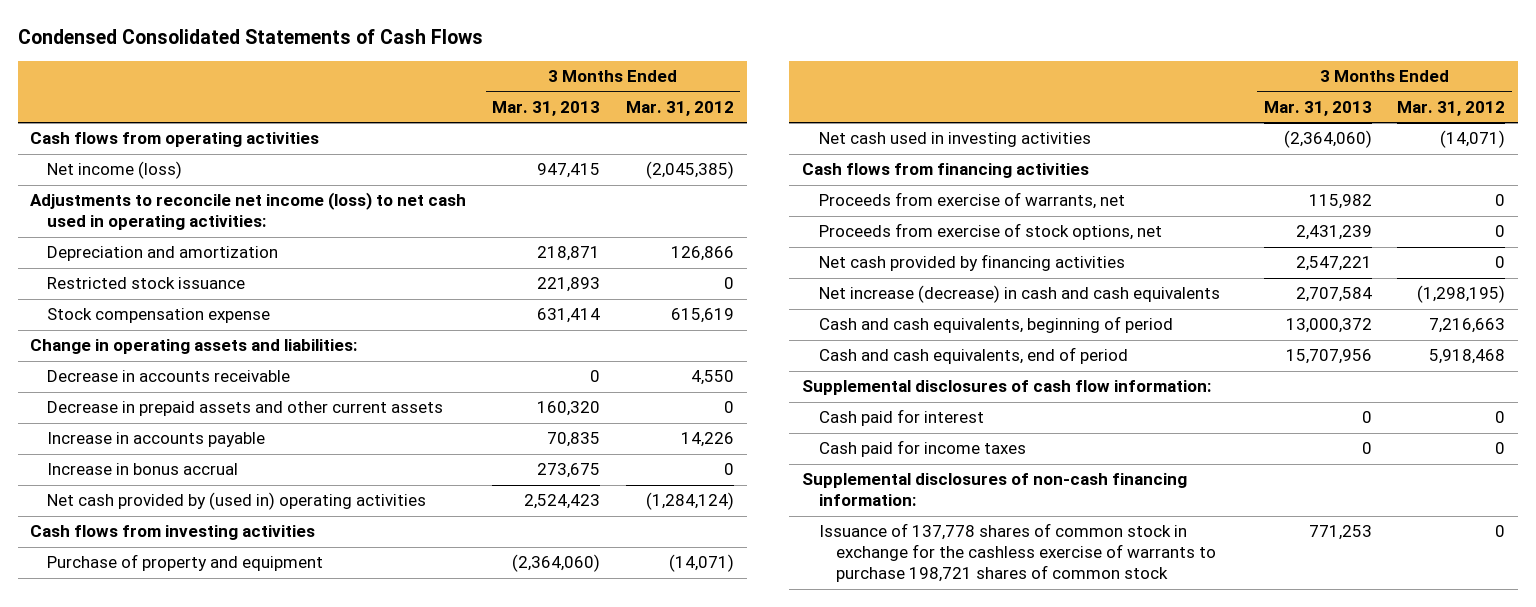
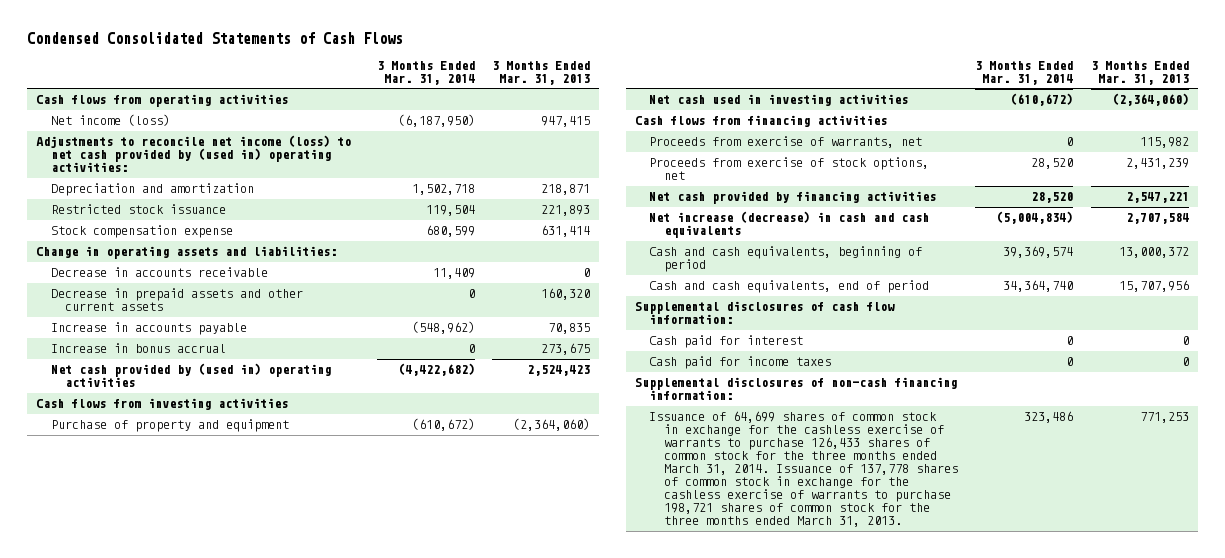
[625,101,734,117] Mar. 31, 2012 -> none
none -> [376,60,475,85] 3 Months Ended Mar. 31, 2014
[30,192,467,231] Adjustments to reconcile net income (loss) to net cash used in operating activities: -> [36,135,352,173] Adjustments to reconcile net income (loss) to net cash provided by (used in) operating activities:
[819,523,1217,583] Issuance of 137,778 shares of common stock in exchange for the cashless exercise of warrants to purchase 198,721 shares of common stock -> [649,411,958,528] Issuance of 64,699 shares of common stock in exchange for the cashless exercise of warrants to purchase 126,433 shares of common stock for the three months ended March 31, 2014. Issuance of 137,778 shares of common stock in exchange for the cashless exercise of warrants to purchase 198,721 shares of common stock for the three months ended March 31, 2013.

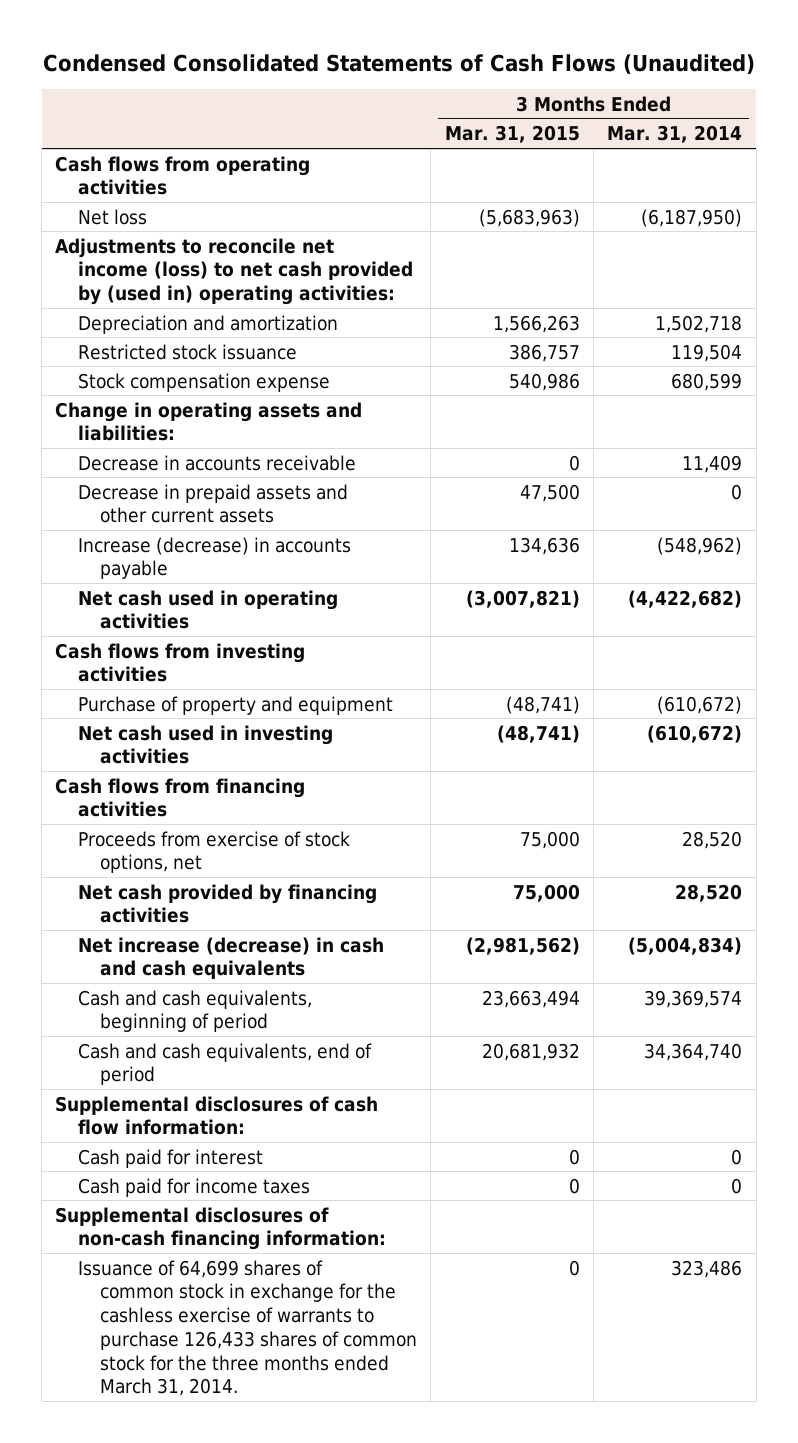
[27,31,404,44] Condensed Consolidated Statements of Cash Flows -> [42,53,755,74] Condensed Consolidated Statements of Cash Flows (Unaudited)
[492,60,591,85] 3 Months Ended Mar. 31, 2013 -> none
none -> [444,125,580,144] Mar. 31, 2015
[50,114,170,127] Net income (loss) -> [77,208,147,225] Net loss
[50,343,226,354] Increase in bonus accrual -> none
[50,322,247,336] Increase in accounts payable -> [77,536,351,580] Increase (decrease) in accounts payable
[50,363,331,388] Net cash provided by (used in) operating activities -> [77,589,338,630] Net cash used in operating activities
[649,136,923,149] Proceeds from exercise of warrants, net -> none
[649,411,958,528] Issuance of 64,699 shares of common stock in exchange for the cashless exercise of warrants to purchase 126,433 shares of common stock for the three months ended March 31, 2014. Issuance of 137,778 shares of common stock in exchange for the cashless exercise of warrants to purchase 198,721 shares of common stock for the three months ended March 31, 2013. -> [77,1259,418,1397] Issuance of 64,699 shares of common stock in exchange for the cashless exercise of warrants to purchase 126,433 shares of common stock for the three months ended March 31, 2014.

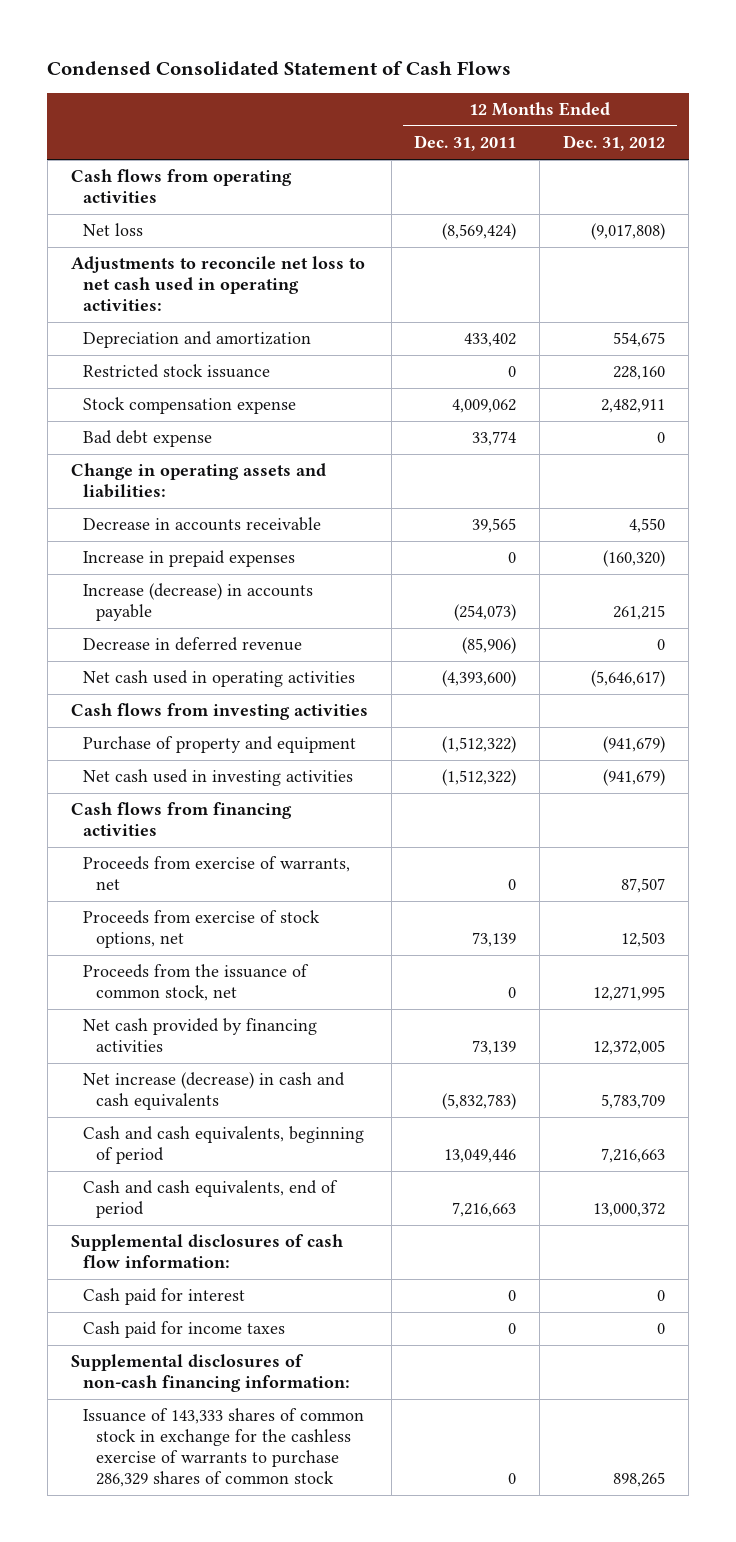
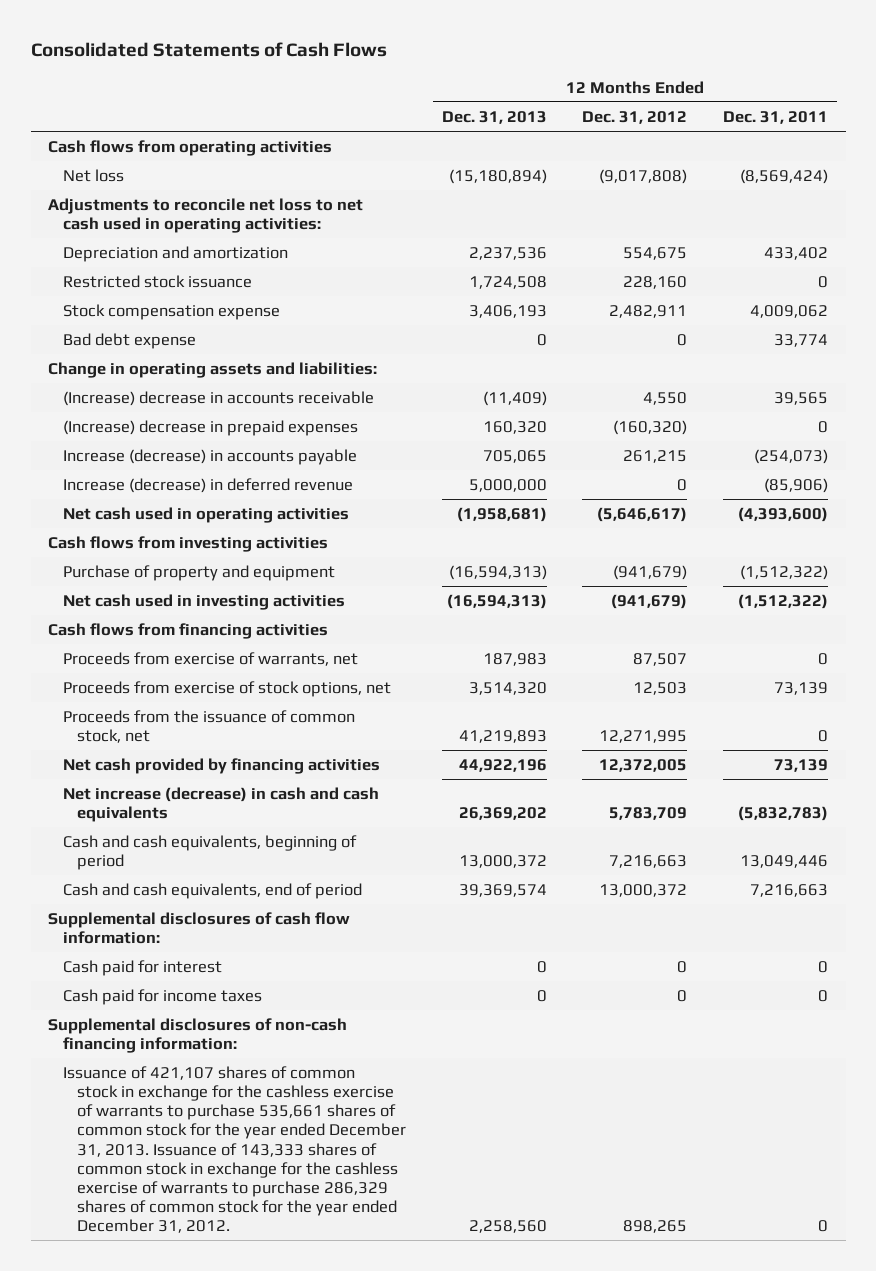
[47,60,512,75] Condensed Consolidated Statement of Cash Flows -> [30,42,387,58] Consolidated Statements of Cash Flows
none -> [441,110,547,124] Dec. 31, 2013
[83,517,322,532] Decrease in accounts receivable -> [62,390,374,406] (Increase) decrease in accounts receivable
[83,550,296,568] Increase in prepaid expenses -> [62,419,358,436] (Increase) decrease in prepaid expenses
[83,637,303,652] Decrease in deferred revenue -> [62,477,353,493] Increase (decrease) in deferred revenue
[83,1408,365,1488] Issuance of 143,333 shares of common stock in exchange for the cashless exercise of warrants to purchase 286,329 shares of common stock -> [62,1065,407,1234] Issuance of 421,107 shares of common stock in exchange for the cashless exercise of warrants to purchase 535,661 shares of common stock for the year ended December 31, 2013. Issuance of 143,333 shares of common stock in exchange for the cashless exercise of warrants to purchase 286,329 shares of common stock for the year ended December 31, 2012.

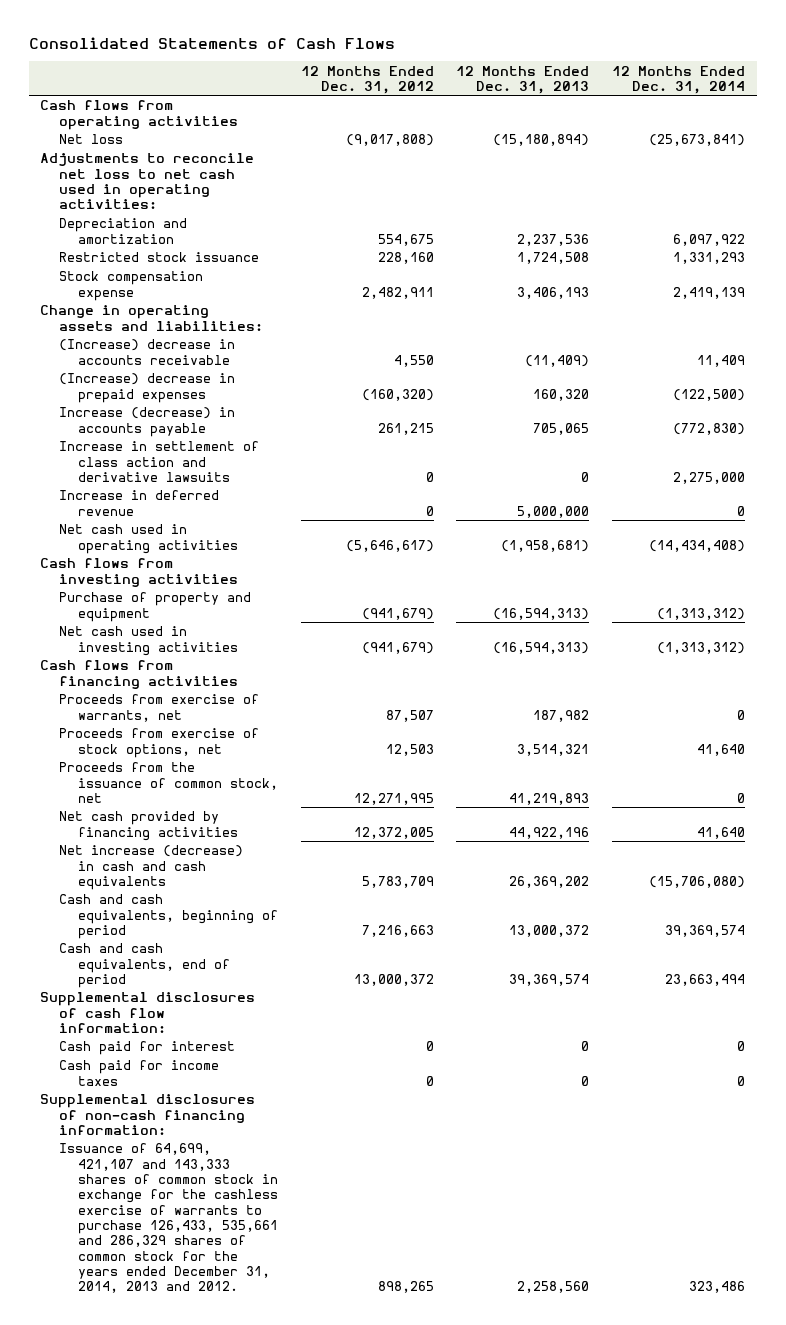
[722,110,828,124] Dec. 31, 2011 -> none
none -> [612,65,746,94] 12 Months Ended Dec. 31, 2014
[62,332,196,349] Bad debt expense -> none
none -> [58,441,259,482] Increase in settlement of class action and derivative lawsuits
[62,477,353,493] Increase (decrease) in deferred revenue -> [58,490,219,516] Increase in deferred revenue
[482,652,547,666] 187,983 -> [533,709,590,722] 187,982
[468,681,547,695] 3,514,320 -> [517,743,590,756] 3,514,321
[62,1065,407,1234] Issuance of 421,107 shares of common stock in exchange for the cashless exercise of warrants to purchase 535,661 shares of common stock for the year ended December 31, 2013. Issuance of 143,333 shares of common stock in exchange for the cashless exercise of warrants to purchase 286,329 shares of common stock for the year ended December 31, 2012. -> [58,1143,278,1294] Issuance of 64,699, 421,107 and 143,333 shares of common stock in exchange for the cashless exercise of warrants to purchase 126,433, 535,661 and 286,329 shares of common stock for the years ended December 31, 2014, 2013 and 2012.

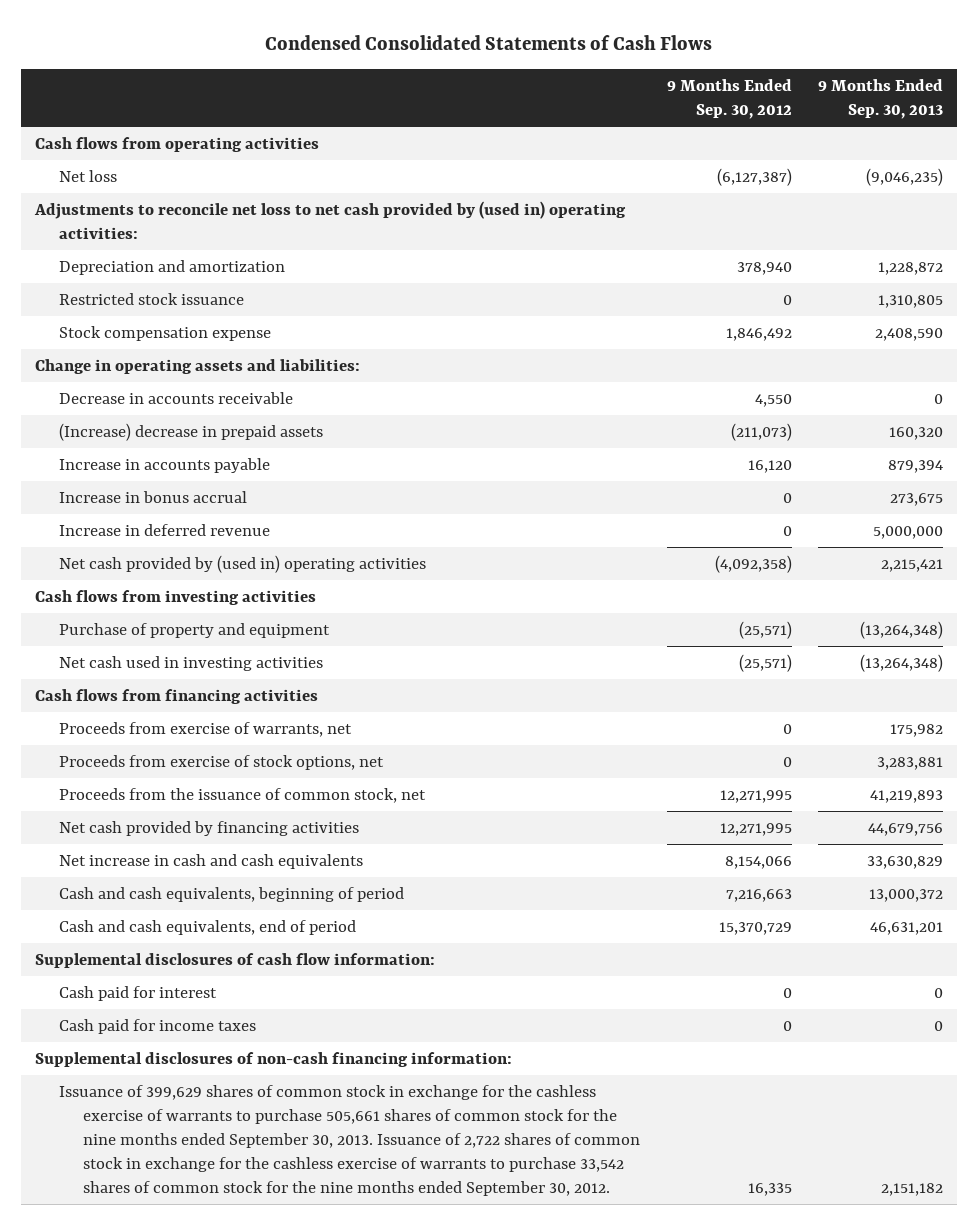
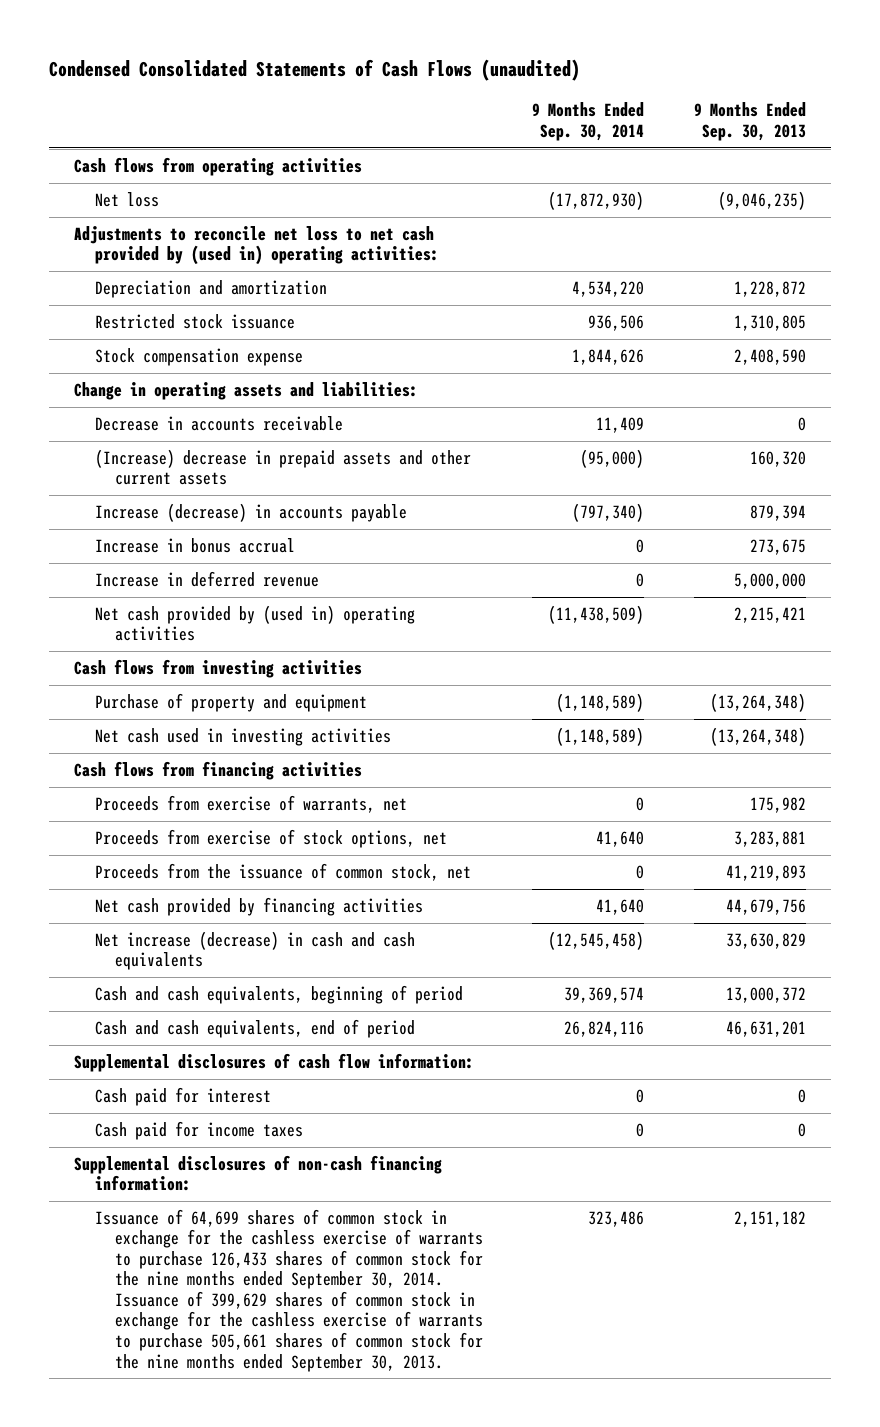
[265,35,713,51] Condensed Consolidated Statements of Cash Flows -> [49,59,581,82] Condensed Consolidated Statements of Cash Flows (unaudited)
[666,78,792,119] 9 Months Ended Sep. 30, 2012 -> none
none -> [532,102,645,141] 9 Months Ended Sep. 30, 2014
[58,422,323,441] (Increase) decrease in prepaid assets -> [94,448,471,486] (Increase) decrease in prepaid assets and other current assets
[58,457,270,473] Increase in accounts payable -> [94,502,407,522] Increase (decrease) in accounts payable
[58,853,363,869] Net increase in cash and cash equivalents -> [94,930,415,971] Net increase (decrease) in cash and cash equivalents
[58,1084,641,1197] Issuance of 399,629 shares of common stock in exchange for the cashless exercise of warrants to purchase 505,661 shares of common stock for the nine months ended September 30, 2013. Issuance of 2,722 shares of common stock in exchange for the cashless exercise of warrants to purchase 33,542 shares of common stock for the nine months ended September 30, 2012. -> [94,1208,483,1372] Issuance of 64,699 shares of common stock in exchange for the cashless exercise of warrants to purchase 126,433 shares of common stock for the nine months ended September 30, 2014. Issuance of 399,629 shares of common stock in exchange for the cashless exercise of warrants to purchase 505,661 shares of common stock for the nine months ended September 30, 2013.

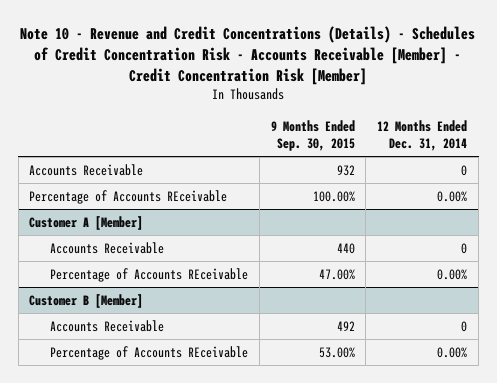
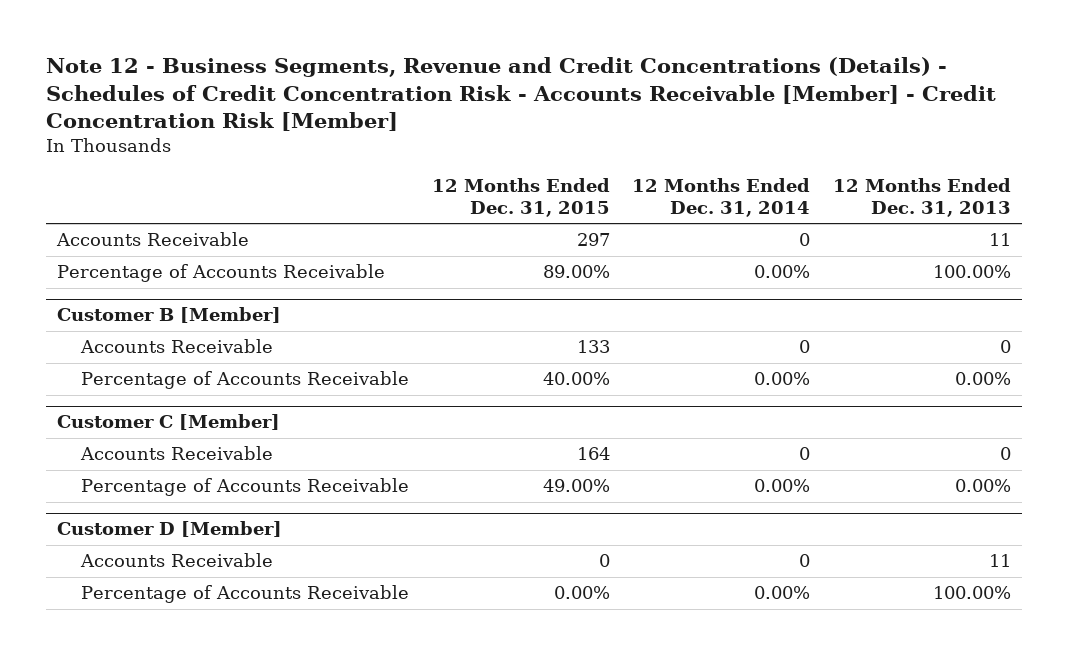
[20,26,476,86] Note 10 - Revenue and Credit Concentrations (Details) - Schedules of Credit Concentration Risk - Accounts Receivable [Member] - Credit Concentration Risk [Member] -> [45,57,996,132] Note 12 - Business Segments, Revenue and Credit Concentrations (Details) - Schedules of Credit Concentration Risk - Accounts Receivable [Member] - Credit Concentration Risk [Member]
[270,119,355,151] 9 Months Ended Sep. 30, 2015 -> none
none -> [431,177,610,217] 12 Months Ended Dec. 31, 2015
none -> [832,177,1011,217] 12 Months Ended Dec. 31, 2013
[29,215,144,230] Customer A [Member] -> none
[50,241,165,254] Accounts Receivable -> none
[50,267,249,282] Percentage of Accounts REceivable -> none
[29,189,228,204] Percentage of Accounts REceivable -> [57,264,386,283] Percentage of Accounts Receivable
[50,345,249,360] Percentage of Accounts REceivable -> [81,371,410,390] Percentage of Accounts Receivable
none -> [57,414,281,431] Customer C [Member]
none -> [80,446,274,461] Accounts Receivable
none -> [81,478,410,497] Percentage of Accounts Receivable
none -> [57,521,283,538] Customer D [Member]
none -> [80,553,274,568] Accounts Receivable
none -> [81,585,410,604] Percentage of Accounts Receivable

